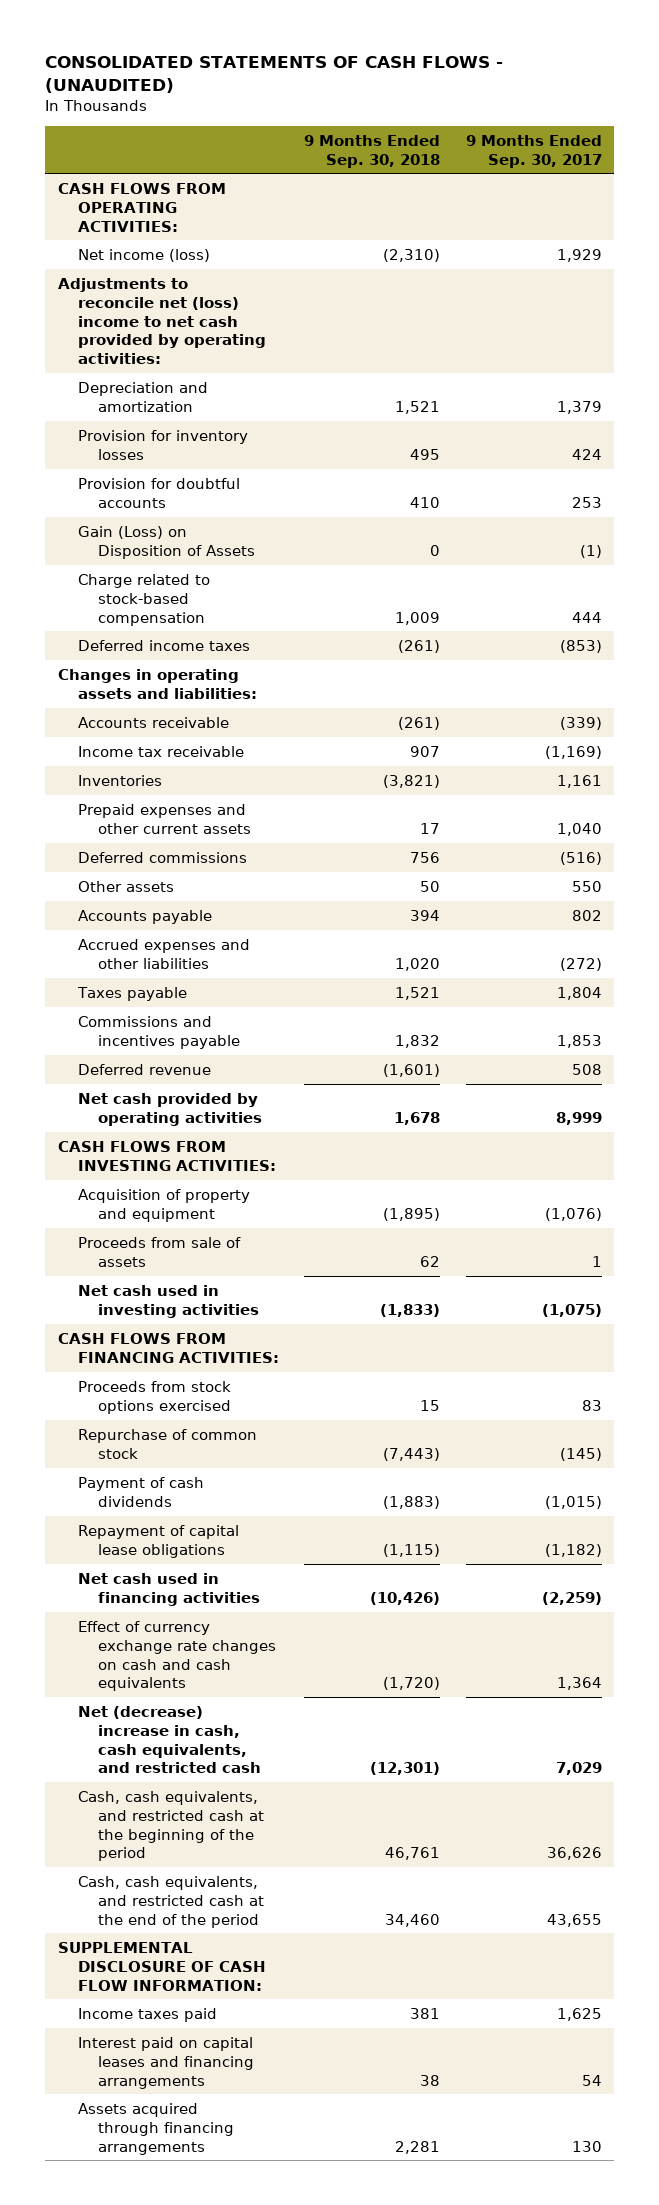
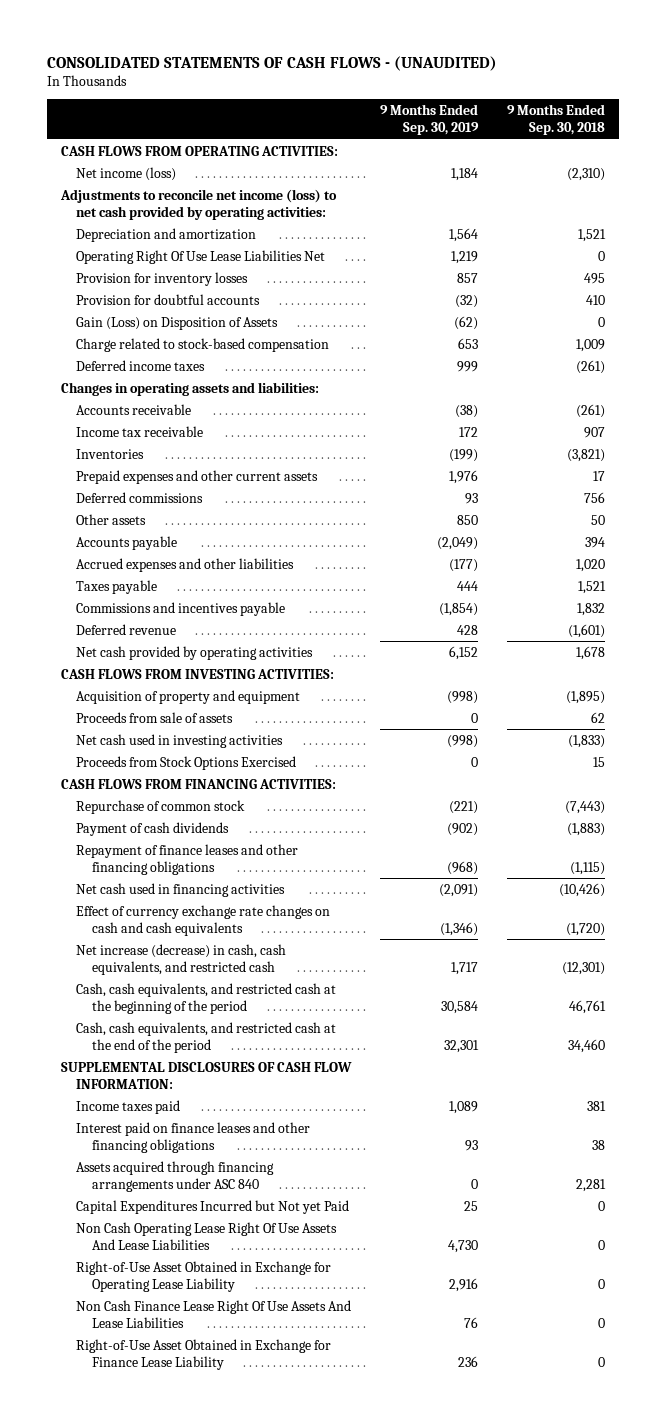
[465,134,602,168] 9 Months Ended Sep. 30, 2017 -> none
none -> [379,104,479,136] 9 Months Ended Sep. 30, 2019
[57,277,266,365] Adjustments to reconcile net (loss) income to net cash provided by operating activities: -> [59,188,337,220] Adjustments to reconcile net income (loss) to net cash provided by operating activities:
none -> [76,249,326,264] Operating Right Of Use Lease Liabilities Net
none -> [76,755,297,770] Proceeds from Stock Options Exercised
[77,1380,231,1414] Proceeds from stock options exercised -> none
[77,1524,239,1558] Repayment of capital lease obligations -> [76,843,299,875] Repayment of finance leases and other financing obligations
[77,1705,261,1774] Net (decrease) increase in cash, cash equivalents, and restricted cash -> [76,943,287,975] Net increase (decrease) in cash, cash equivalents, and restricted cash
[57,1941,266,1991] SUPPLEMENTAL DISCLOSURE OF CASH FLOW INFORMATION: -> [60,1061,352,1089] SUPPLEMENTAL DISCLOSURES OF CASH FLOW INFORMATION:
[77,2036,254,2089] Interest paid on capital leases and financing arrangements -> [76,1121,311,1153] Interest paid on finance leases and other financing obligations
[77,2102,234,2155] Assets acquired through financing arrangements -> [76,1160,275,1192] Assets acquired through financing arrangements under ASC 840
none -> [76,1199,350,1214] Capital Expenditures Incurred but Not yet Paid
none -> [76,1221,338,1250] Non Cash Operating Lease Right Of Use Assets And Lease Liabilities
none -> [76,1260,332,1292] Right-of-Use Asset Obtained in Exchange for Operating Lease Liability
none -> [76,1299,352,1328] Non Cash Finance Lease Right Of Use Assets And Lease Liabilities
none -> [76,1338,332,1370] Right-of-Use Asset Obtained in Exchange for Finance Lease Liability

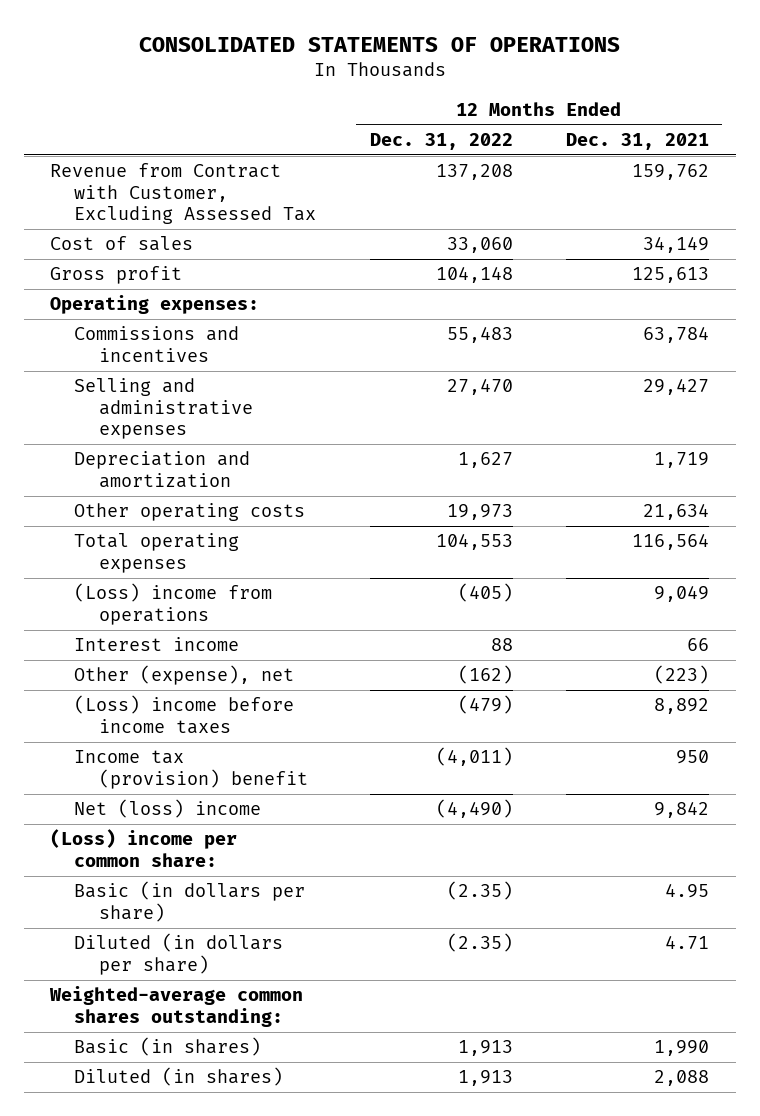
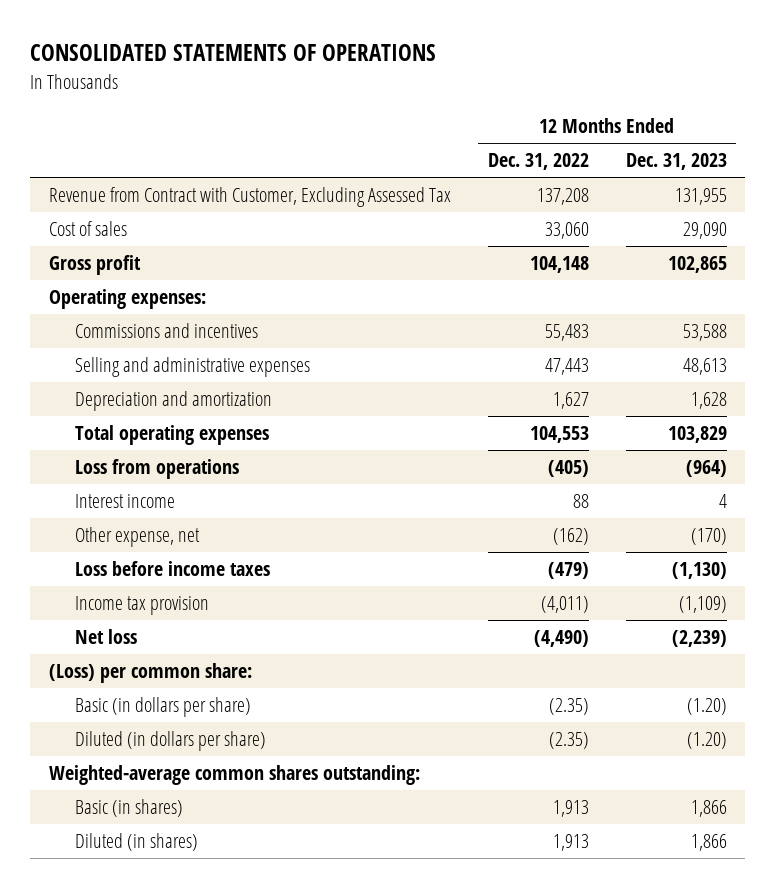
[566,132,710,150] Dec. 31, 2021 -> none
none -> [625,153,727,171] Dec. 31, 2023
[446,379,513,396] 27,470 -> [544,358,589,376] 47,443
[74,503,306,522] Other operating costs -> none
[74,583,273,625] (Loss) income from operations -> [75,459,240,480] Loss from operations
[74,665,295,686] Other (expense), net -> [75,527,201,548] Other expense, net
[74,695,295,734] (Loss) income before income taxes -> [75,561,271,577] Loss before income taxes
[74,750,308,789] Income tax (provision) benefit -> [75,596,210,616] Income tax provision
[74,799,262,819] Net (loss) income -> [75,629,138,645] Net loss
[50,829,238,867] (Loss) income per common share: -> [48,663,252,684] (Loss) per common share:

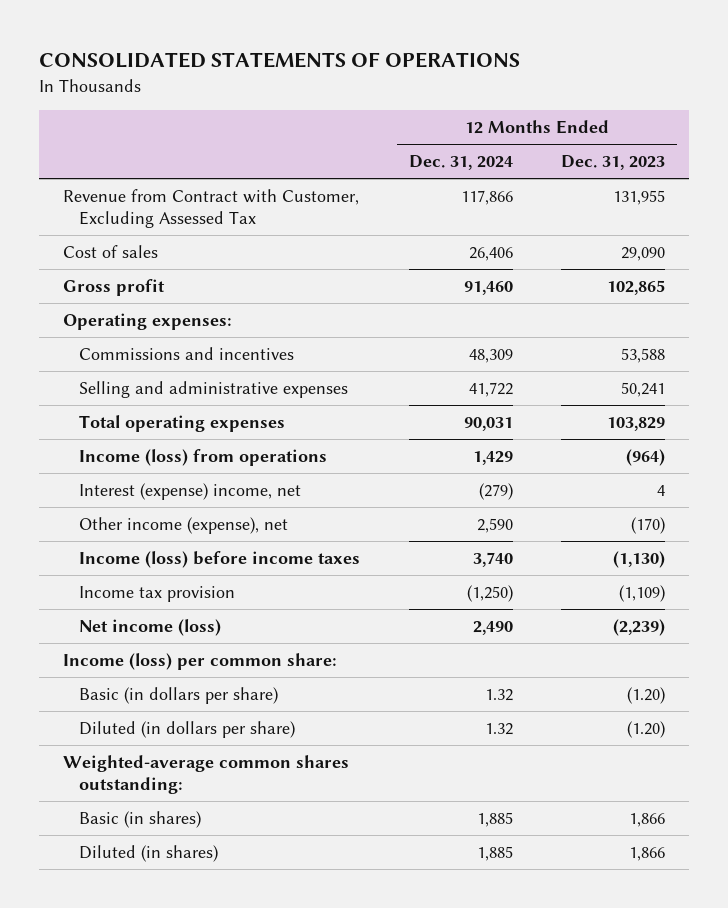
[487,153,589,171] Dec. 31, 2022 -> none
none -> [408,155,513,171] Dec. 31, 2024
[75,391,273,412] Depreciation and amortization -> none
[682,358,727,376] 48,613 -> [620,382,665,398] 50,241
[75,459,240,480] Loss from operations -> [79,449,328,467] Income (loss) from operations
[75,494,176,509] Interest income -> [79,483,302,501] Interest (expense) income, net
[75,527,201,548] Other expense, net -> [79,517,289,535] Other income (expense), net
[75,561,271,577] Loss before income taxes -> [79,551,361,569] Income (loss) before income taxes
[75,629,138,645] Net loss -> [79,619,222,637] Net income (loss)
[48,663,252,684] (Loss) per common share: -> [62,653,337,671] Income (loss) per common share:

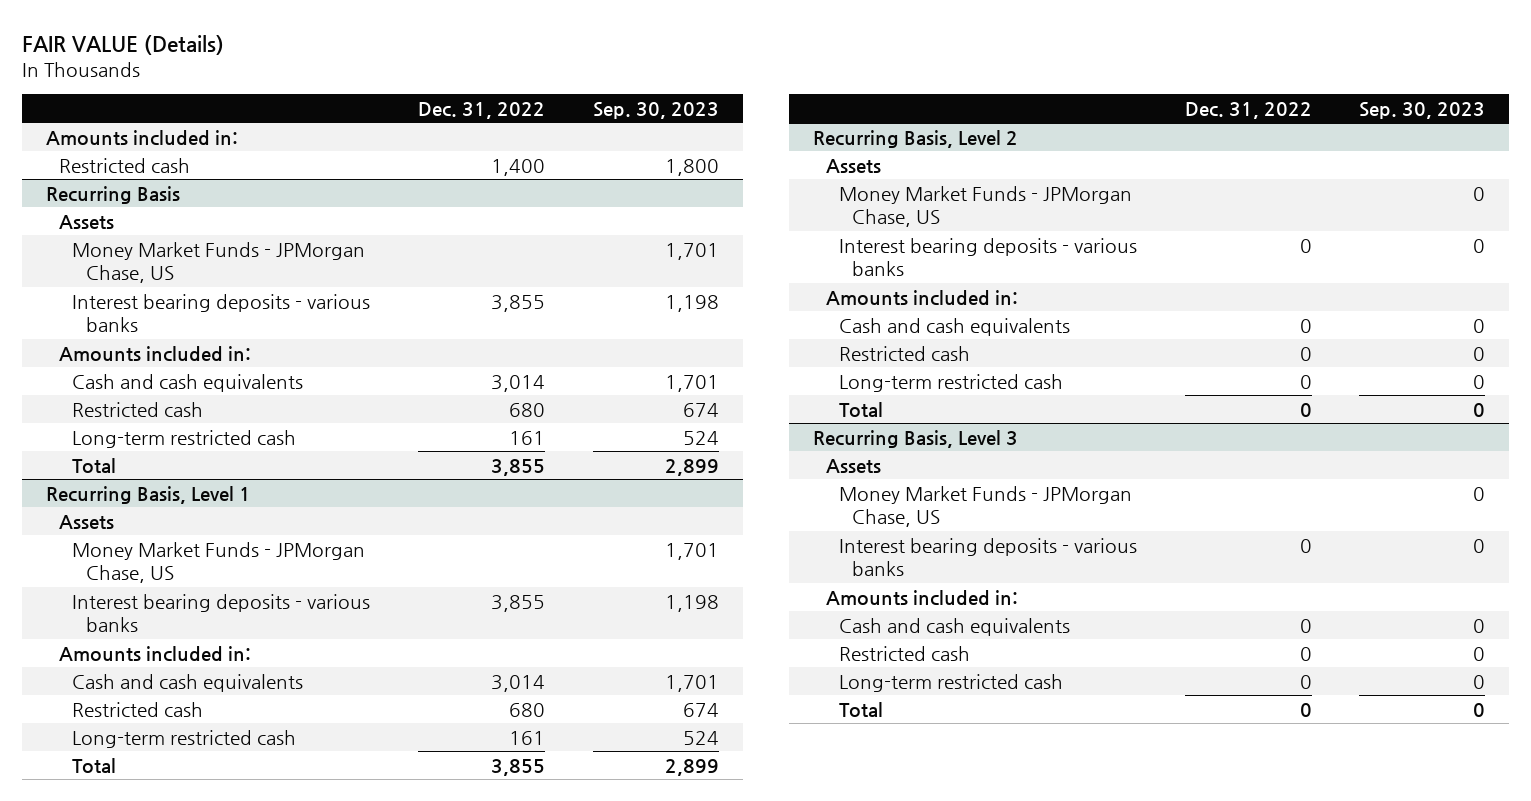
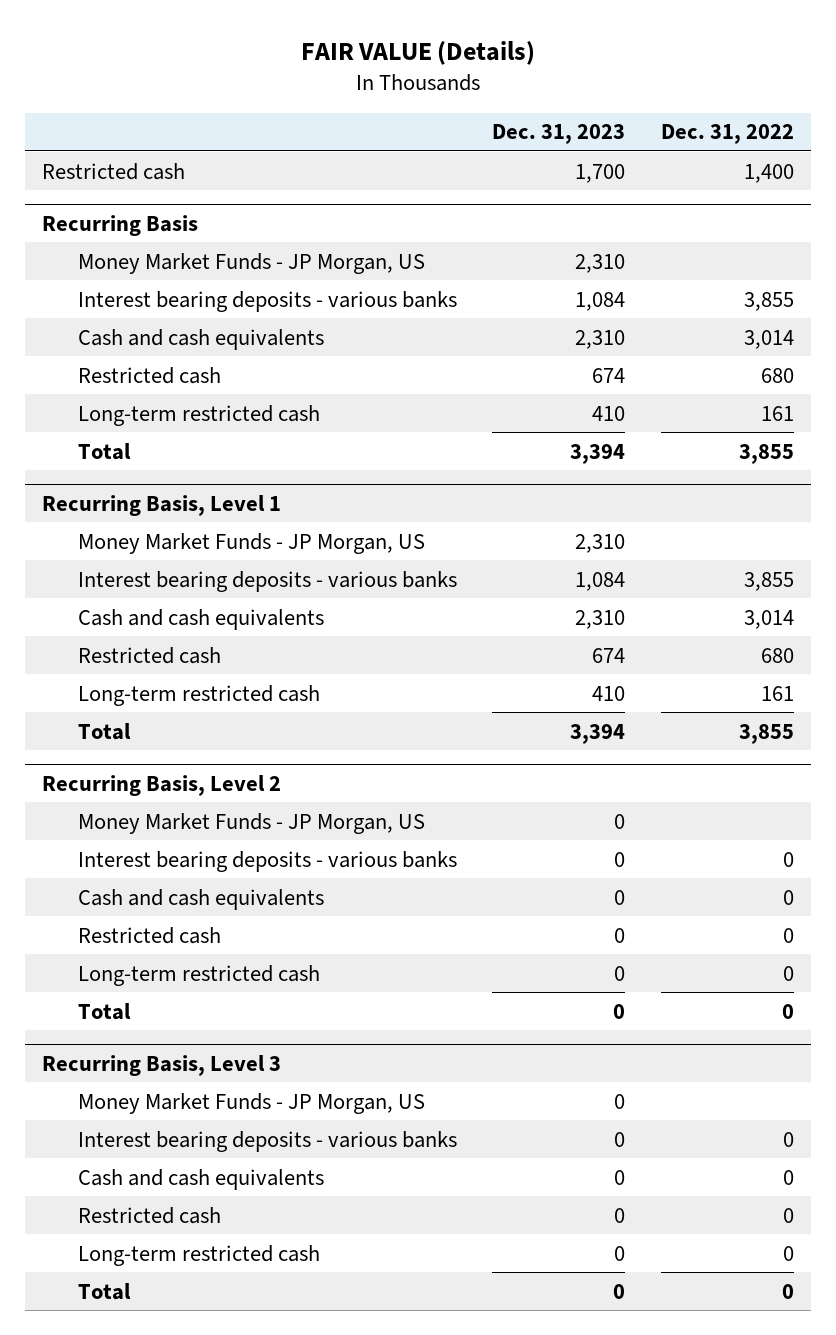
[592,101,719,119] Sep. 30, 2023 -> none
none -> [492,124,626,145] Dec. 31, 2023
[46,129,239,146] Amounts included in: -> none
[59,214,115,229] Assets -> none
[72,241,366,283] Money Market Funds - JPMorgan Chase, US -> [78,252,426,274] Money Market Funds - JP Morgan, US
[59,345,252,362] Amounts included in: -> none
[59,514,115,529] Assets -> none
[72,541,366,583] Money Market Funds - JPMorgan Chase, US -> [78,532,426,554] Money Market Funds - JP Morgan, US
[59,645,252,662] Amounts included in: -> none
[825,158,881,173] Assets -> none
[838,185,1132,227] Money Market Funds - JPMorgan Chase, US -> [78,812,426,834] Money Market Funds - JP Morgan, US
[825,289,1018,306] Amounts included in: -> none
[825,458,881,473] Assets -> none
[838,485,1132,527] Money Market Funds - JPMorgan Chase, US -> [78,1092,426,1114] Money Market Funds - JP Morgan, US
[825,589,1018,606] Amounts included in: -> none

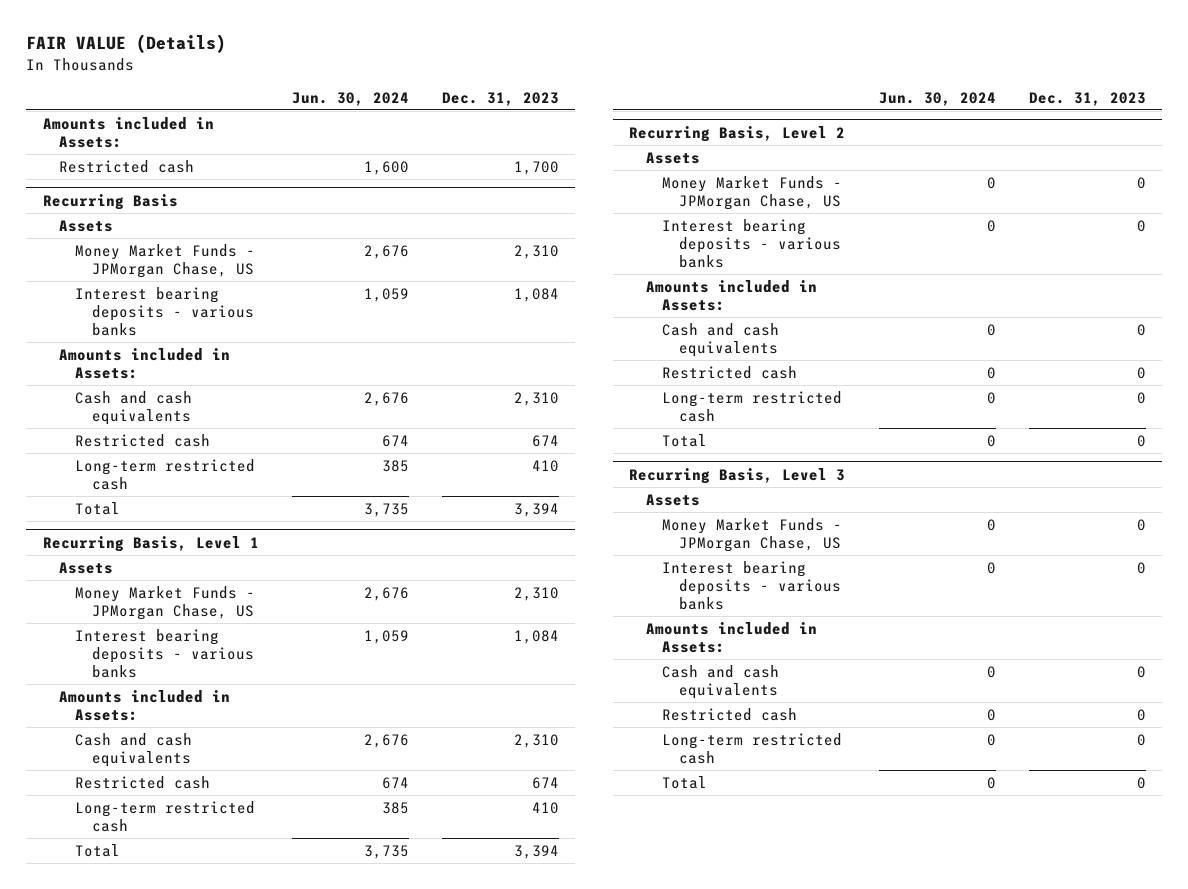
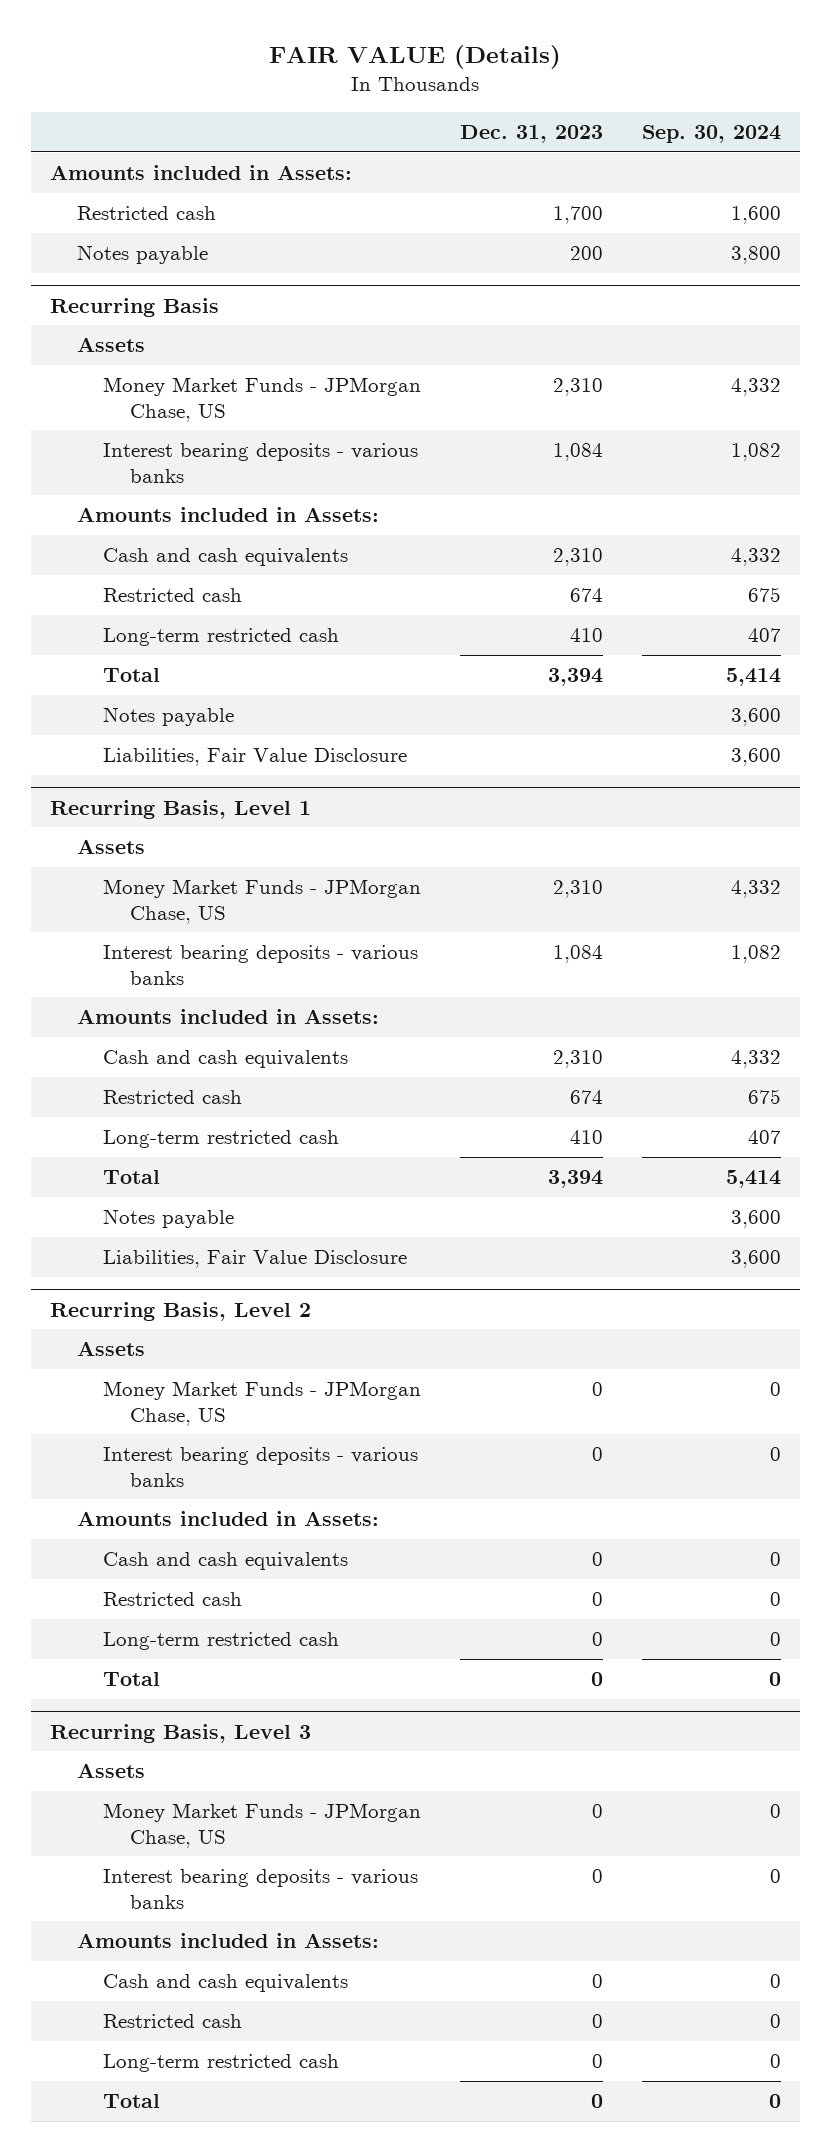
[291,91,409,106] Jun. 30, 2024 -> none
none -> [641,125,781,144] Sep. 30, 2024
none -> [76,244,208,264] Notes payable
none -> [103,706,235,726] Notes payable
none -> [103,747,408,766] Liabilities, Fair Value Disclosure
none -> [103,1208,235,1228] Notes payable
none -> [103,1249,408,1268] Liabilities, Fair Value Disclosure

